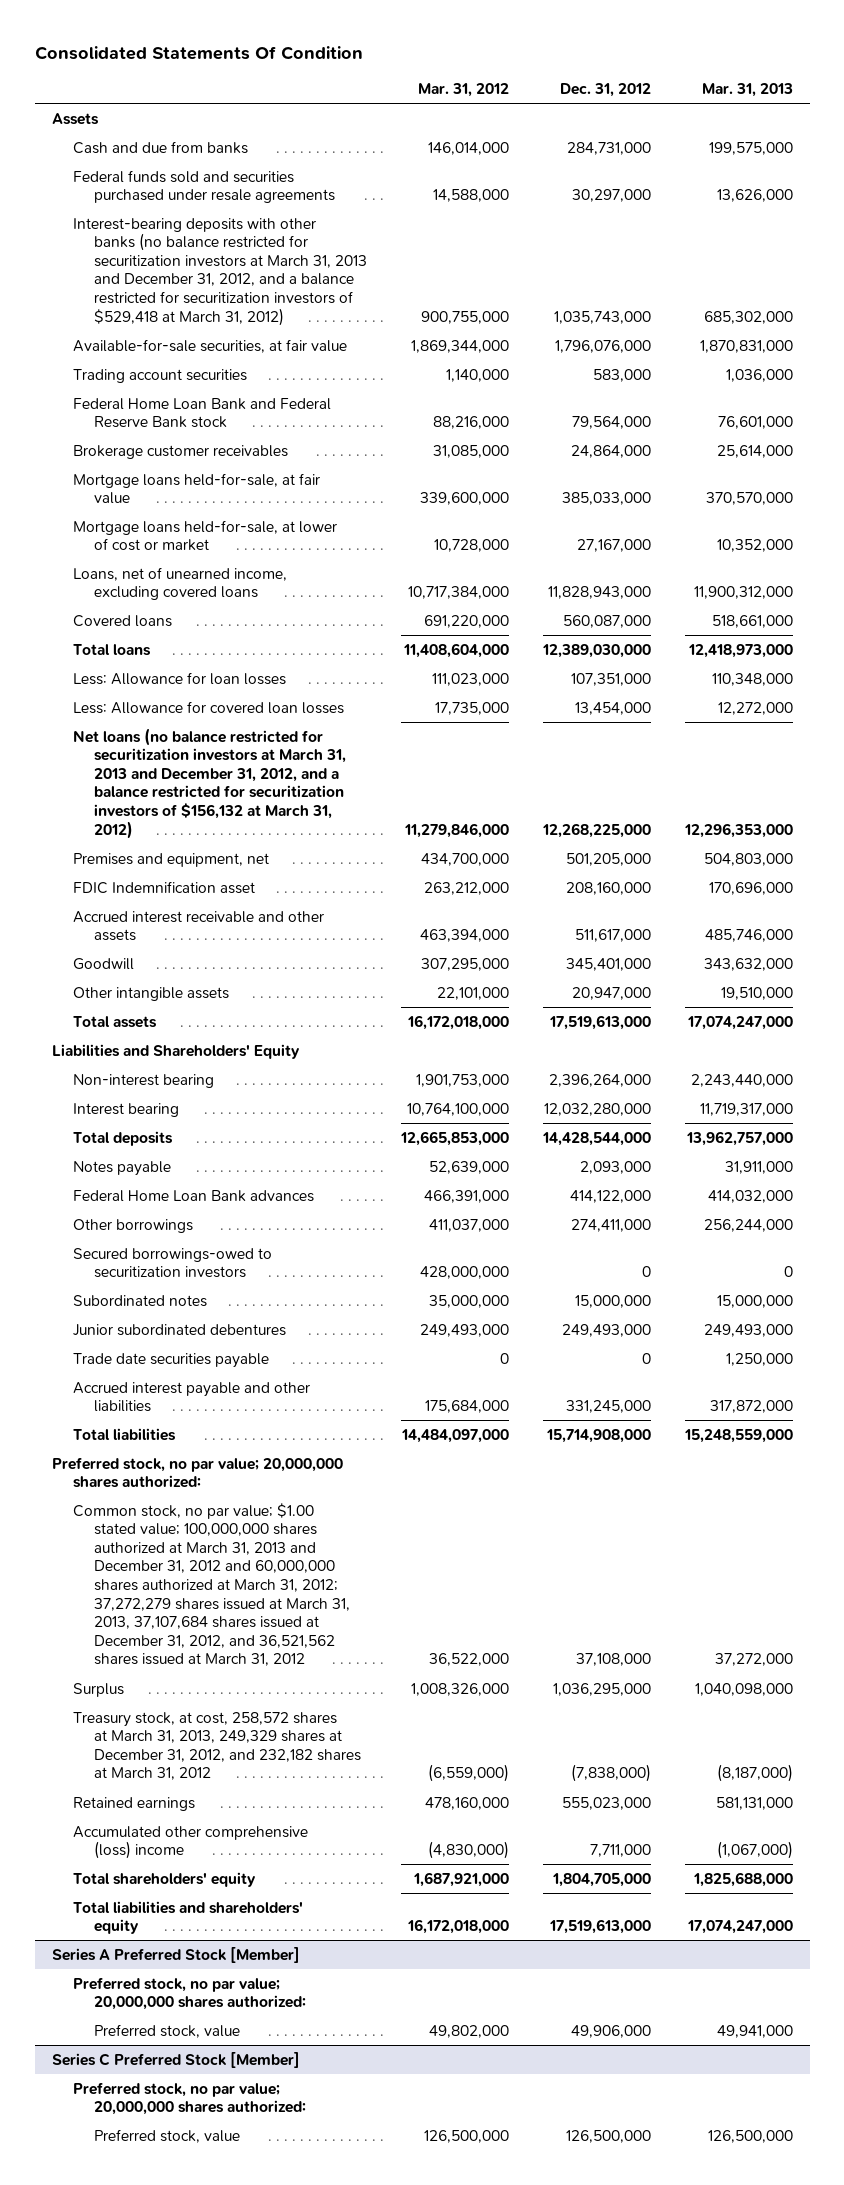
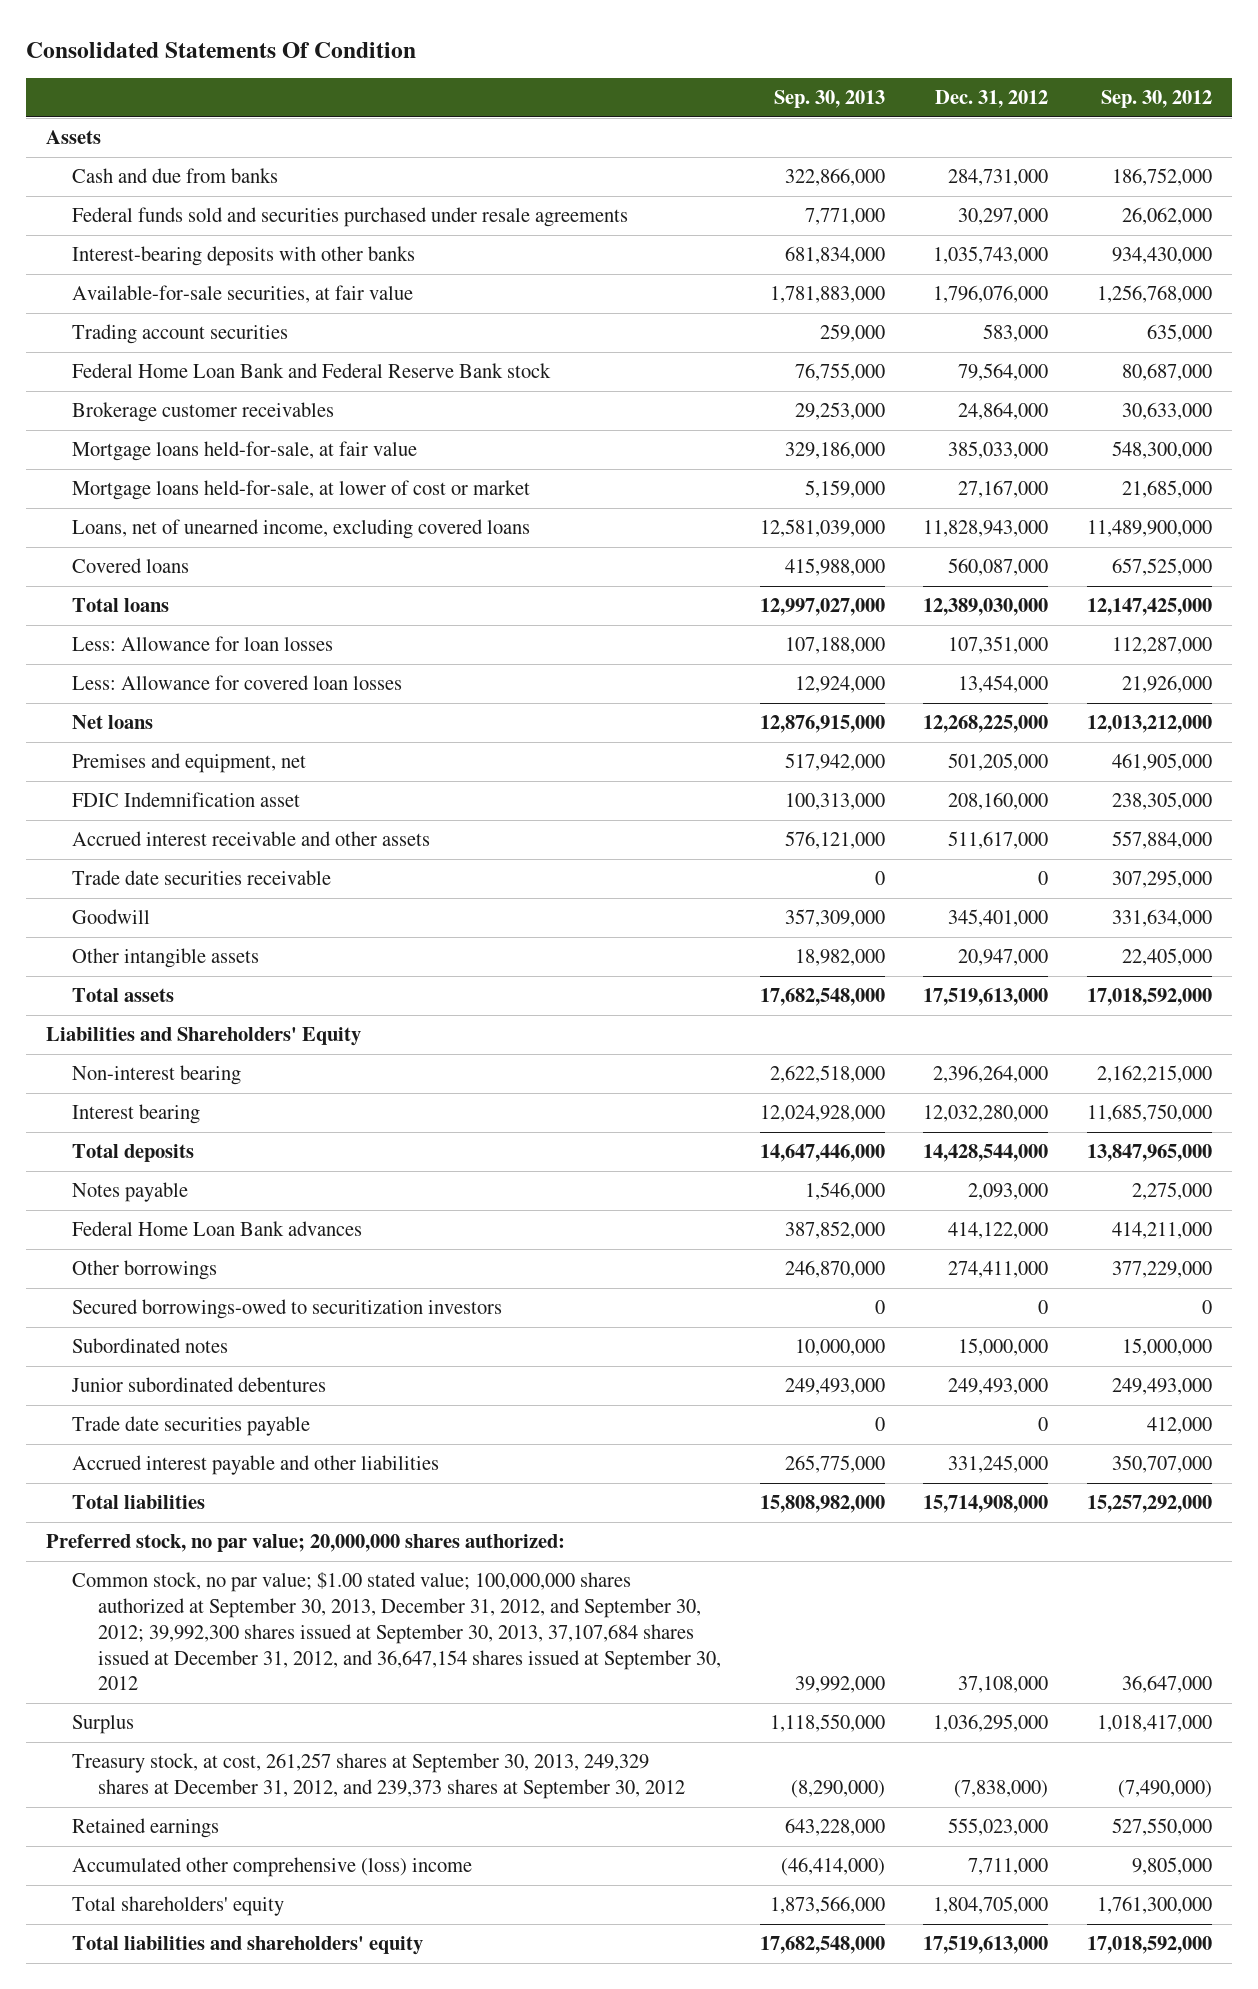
[418,83,510,98] Mar. 31, 2012 -> none
[701,83,793,98] Mar. 31, 2013 -> none
none -> [773,90,885,109] Sep. 30, 2013
none -> [1101,90,1213,109] Sep. 30, 2012
[73,217,368,326] Interest-bearing deposits with other banks (no balance restricted for securitization investors at March 31, 2013 and December 31, 2012, and a balance restricted for securitization investors of $529,418 at March 31, 2012) -> [71,246,415,267] Interest-bearing deposits with other banks
[73,727,347,839] Net loans (no balance restricted for securitization investors at March 31, 2013 and December 31, 2012, and a balance restricted for securitization investors of $156,132 at March 31, 2012) -> [71,715,153,730] Net loans
none -> [71,870,331,886] Trade date securities receivable
[73,1502,351,1667] Common stock, no par value; $1.00 stated value; 100,000,000 shares authorized at March 31, 2013 and December 31, 2012 and 60,000,000 shares authorized at March 31, 2012; 37,272,279 shares issued at March 31, 2013, 37,107,684 shares issued at December 31, 2012, and 36,521,562 shares issued at March 31, 2012 -> [71,1572,721,1691] Common stock, no par value; $1.00 stated value; 100,000,000 shares authorized at September 30, 2013, December 31, 2012, and September 30, 2012; 39,992,300 shares issued at September 30, 2013, 37,107,684 shares issued at December 31, 2012, and 36,647,154 shares issued at September 30, 2012
[73,1711,362,1781] Treasury stock, at cost, 258,572 shares at March 31, 2013, 249,329 shares at December 31, 2012, and 232,182 shares at March 31, 2012 -> [71,1753,685,1799] Treasury stock, at cost, 261,257 shares at September 30, 2013, 249,329 shares at December 31, 2012, and 239,373 shares at September 30, 2012
[51,1946,300,1963] Series A Preferred Stock [Member] -> none
[73,1976,307,2011] Preferred stock, no par value; 20,000,000 shares authorized: -> none
[94,2023,241,2038] Preferred stock, value -> none
[51,2051,300,2068] Series C Preferred Stock [Member] -> none
[73,2081,307,2116] Preferred stock, no par value; 20,000,000 shares authorized: -> none
[94,2128,241,2143] Preferred stock, value -> none

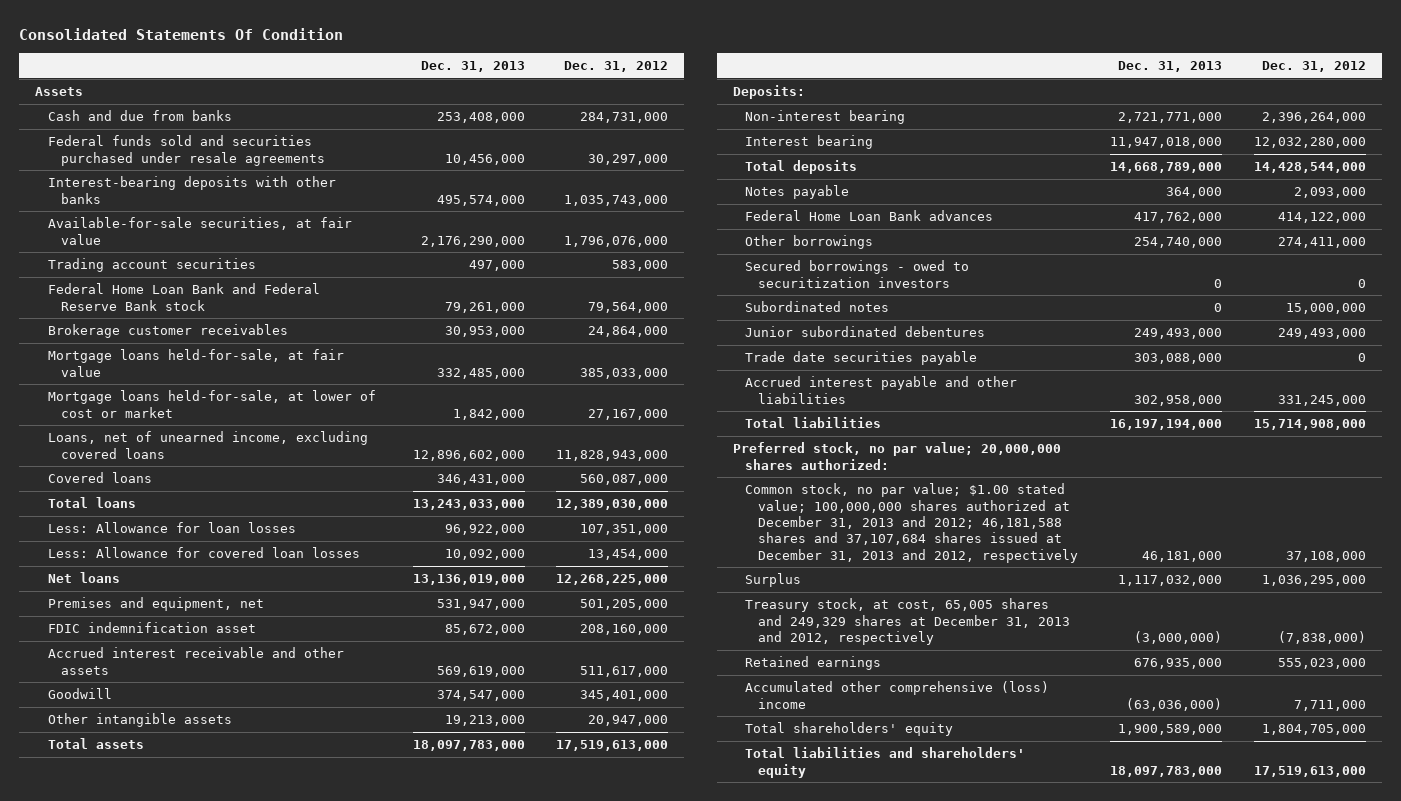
[773,90,885,109] Sep. 30, 2013 -> none
[1101,90,1213,109] Sep. 30, 2012 -> none
none -> [420,60,525,72] Dec. 31, 2013
[71,792,300,808] FDIC Indemnification asset -> [48,622,257,634] FDIC indemnification asset
[71,870,331,886] Trade date securities receivable -> none
[45,1027,361,1047] Liabilities and Shareholders' Equity -> none
none -> [732,85,805,100] Deposits:
[71,1299,502,1320] Secured borrowings-owed to securitization investors -> [745,260,970,288] Secured borrowings - owed to securitization investors
[71,1572,721,1691] Common stock, no par value; $1.00 stated value; 100,000,000 shares authorized at September 30, 2013, December 31, 2012, and September 30, 2012; 39,992,300 shares issued at September 30, 2013, 37,107,684 shares issued at December 31, 2012, and 36,647,154 shares issued at September 30, 2012 -> [745,483,1079,563] Common stock, no par value; $1.00 stated value; 100,000,000 shares authorized at December 31, 2013 and 2012; 46,181,588 shares and 37,107,684 shares issued at December 31, 2013 and 2012, respectively
[71,1753,685,1799] Treasury stock, at cost, 261,257 shares at September 30, 2013, 249,329 shares at December 31, 2012, and 239,373 shares at September 30, 2012 -> [745,598,1071,645] Treasury stock, at cost, 65,005 shares and 249,329 shares at December 31, 2013 and 2012, respectively

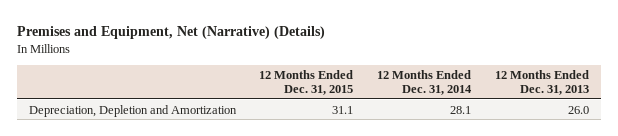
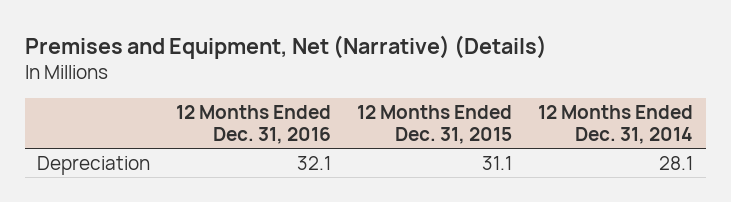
[494,69,589,95] 12 Months Ended Dec. 31, 2013 -> none
none -> [176,104,332,145] 12 Months Ended Dec. 31, 2016
[28,104,237,117] Depreciation, Depletion and Amortization -> [37,155,151,175] Depreciation

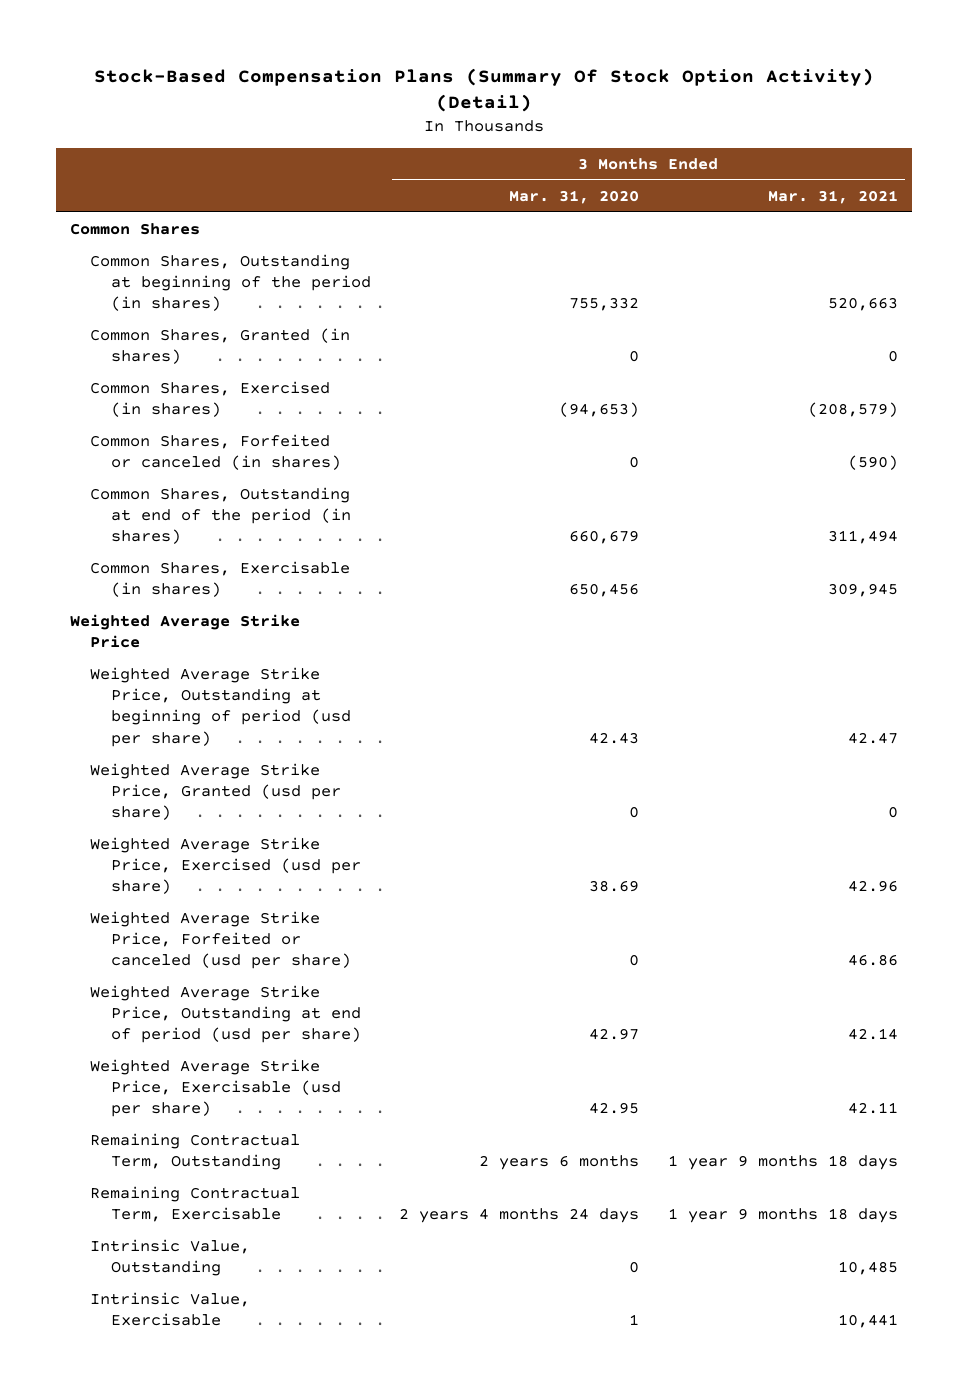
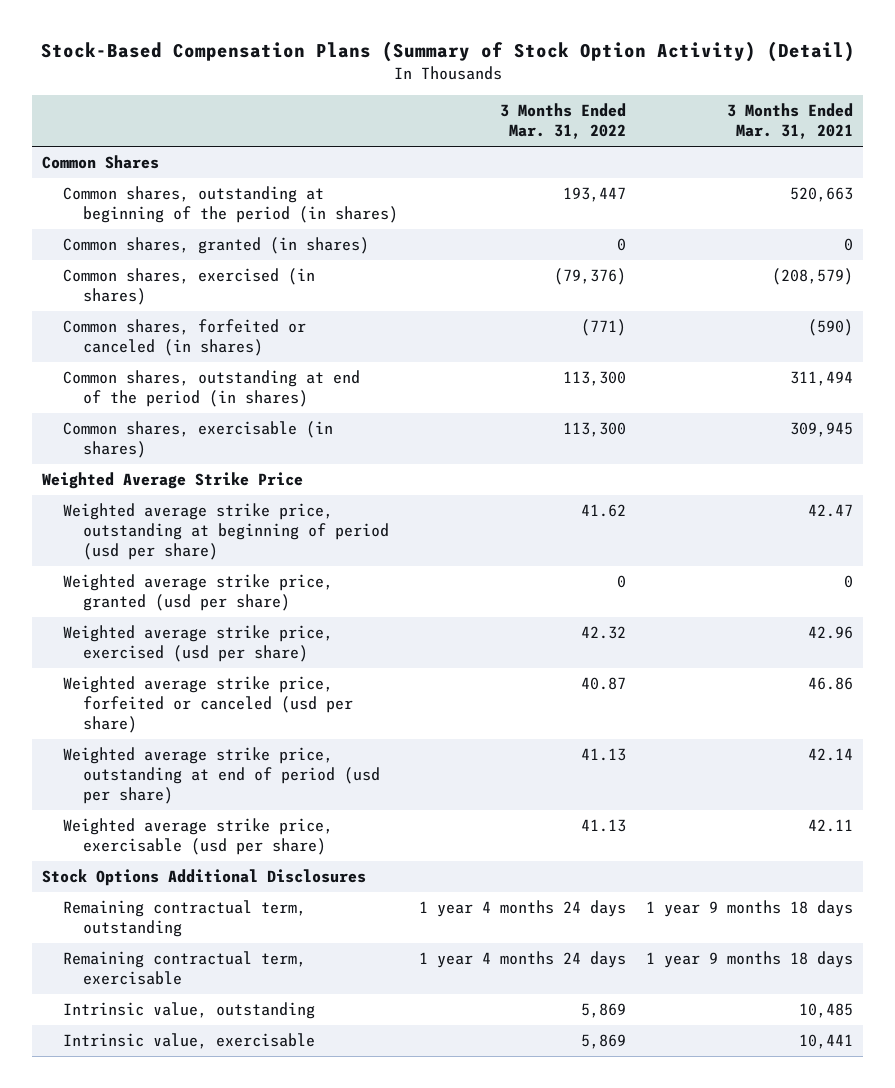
[93,68,874,113] Stock-Based Compensation Plans (Summary Of Stock Option Activity) (Detail) -> [40,41,855,63] Stock-Based Compensation Plans (Summary of Stock Option Activity) (Detail)
[509,189,640,204] Mar. 31, 2020 -> none
none -> [499,103,626,140] 3 Months Ended Mar. 31, 2022
[90,253,371,312] Common Shares, Outstanding at beginning of the period (in shares) -> [62,186,399,224] Common shares, outstanding at beginning of the period (in shares)
[90,327,351,365] Common Shares, Granted (in shares) -> [62,237,369,255] Common shares, granted (in shares)
[90,380,331,418] Common Shares, Exercised (in shares) -> [62,268,315,306] Common shares, exercised (in shares)
[90,433,341,471] Common Shares, Forfeited or canceled (in shares) -> [62,319,306,357] Common shares, forfeited or canceled (in shares)
[90,486,351,545] Common Shares, Outstanding at end of the period (in shares) -> [62,370,360,408] Common shares, outstanding at end of the period (in shares)
[90,560,351,598] Common Shares, Exercisable (in shares) -> [62,421,333,459] Common shares, exercisable (in shares)
[90,666,351,747] Weighted Average Strike Price, Outstanding at beginning of period (usd per share) -> [62,503,390,561] Weighted average strike price, outstanding at beginning of period (usd per share)
[90,762,341,821] Weighted Average Strike Price, Granted (usd per share) -> [62,574,333,612] Weighted average strike price, granted (usd per share)
[90,836,361,895] Weighted Average Strike Price, Exercised (usd per share) -> [62,625,333,663] Weighted average strike price, exercised (usd per share)
[90,910,351,970] Weighted Average Strike Price, Forfeited or canceled (usd per share) -> [62,676,354,734] Weighted average strike price, forfeited or canceled (usd per share)
[90,984,361,1044] Weighted Average Strike Price, Outstanding at end of period (usd per share) -> [62,747,381,805] Weighted average strike price, outstanding at end of period (usd per share)
[90,1058,341,1118] Weighted Average Strike Price, Exercisable (usd per share) -> [62,818,333,856] Weighted average strike price, exercisable (usd per share)
none -> [42,869,367,887] Stock Options Additional Disclosures
[90,1132,301,1171] Remaining Contractual Term, Outstanding -> [62,900,306,938] Remaining contractual term, outstanding
[90,1185,301,1223] Remaining Contractual Term, Exercisable -> [62,951,306,986] Remaining contractual term, exercisable
[90,1238,251,1277] Intrinsic Value, Outstanding -> [62,1002,315,1020] Intrinsic value, outstanding
[90,1291,251,1327] Intrinsic Value, Exercisable -> [62,1033,315,1050] Intrinsic value, exercisable

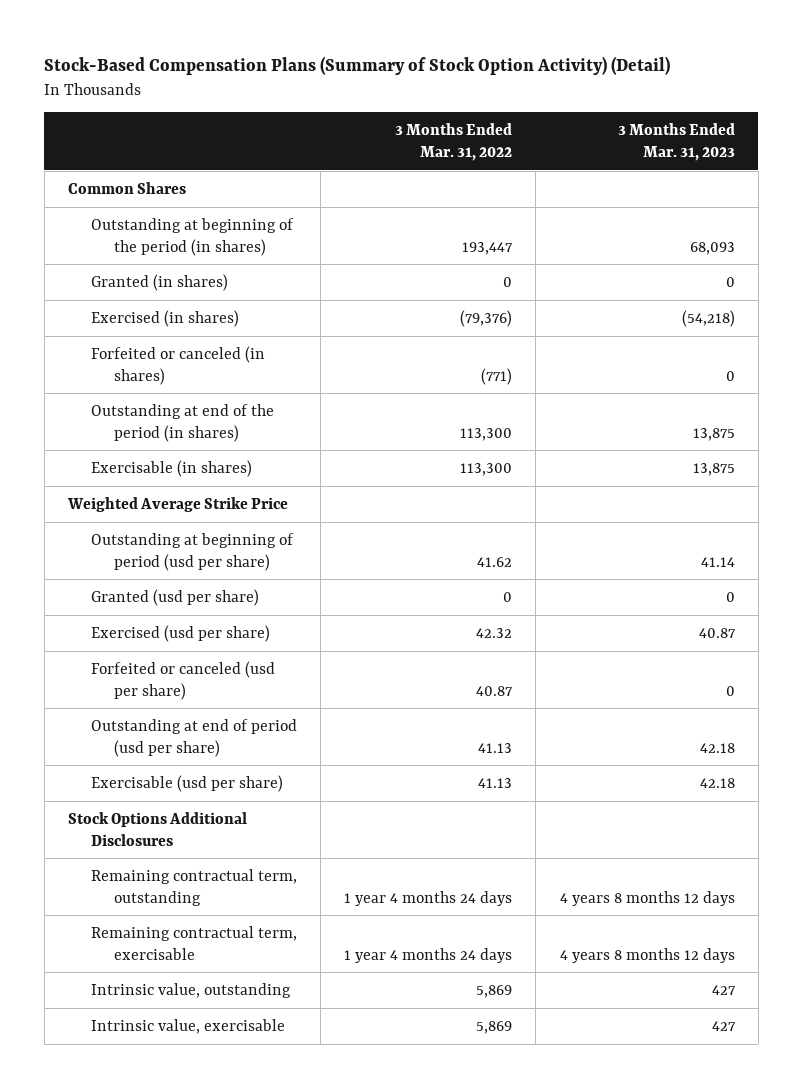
[727,103,854,140] 3 Months Ended Mar. 31, 2021 -> none
none -> [617,122,735,161] 3 Months Ended Mar. 31, 2023
[62,186,399,224] Common shares, outstanding at beginning of the period (in shares) -> [90,217,294,256] Outstanding at beginning of the period (in shares)
[62,237,369,255] Common shares, granted (in shares) -> [90,273,228,291] Granted (in shares)
[62,268,315,306] Common shares, exercised (in shares) -> [90,309,239,327] Exercised (in shares)
[62,319,306,357] Common shares, forfeited or canceled (in shares) -> [90,345,265,385] Forfeited or canceled (in shares)
[62,370,360,408] Common shares, outstanding at end of the period (in shares) -> [90,403,274,442] Outstanding at end of the period (in shares)
[62,421,333,459] Common shares, exercisable (in shares) -> [90,459,252,477] Exercisable (in shares)
[62,503,390,561] Weighted average strike price, outstanding at beginning of period (usd per share) -> [90,532,294,571] Outstanding at beginning of period (usd per share)
[62,574,333,612] Weighted average strike price, granted (usd per share) -> [90,588,259,606] Granted (usd per share)
[62,625,333,663] Weighted average strike price, exercised (usd per share) -> [90,624,270,642] Exercised (usd per share)
[62,676,354,734] Weighted average strike price, forfeited or canceled (usd per share) -> [90,660,275,700] Forfeited or canceled (usd per share)
[62,747,381,805] Weighted average strike price, outstanding at end of period (usd per share) -> [90,718,297,757] Outstanding at end of period (usd per share)
[62,818,333,856] Weighted average strike price, exercisable (usd per share) -> [90,774,283,792] Exercisable (usd per share)

